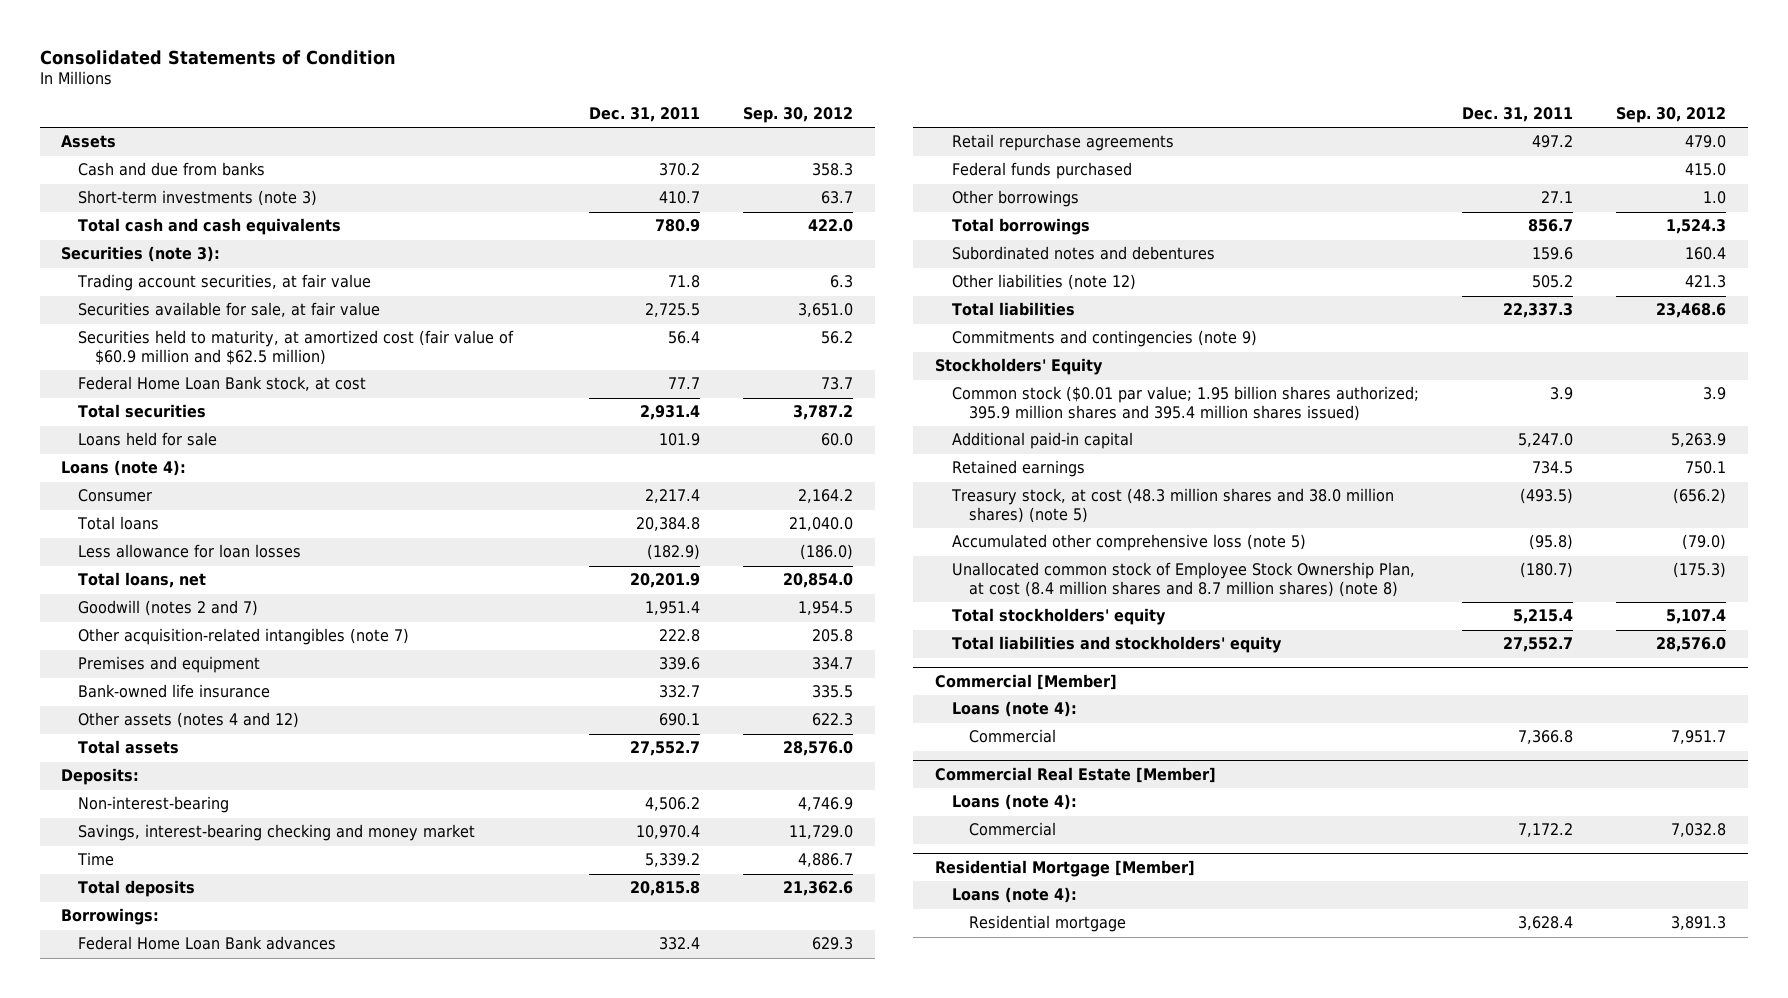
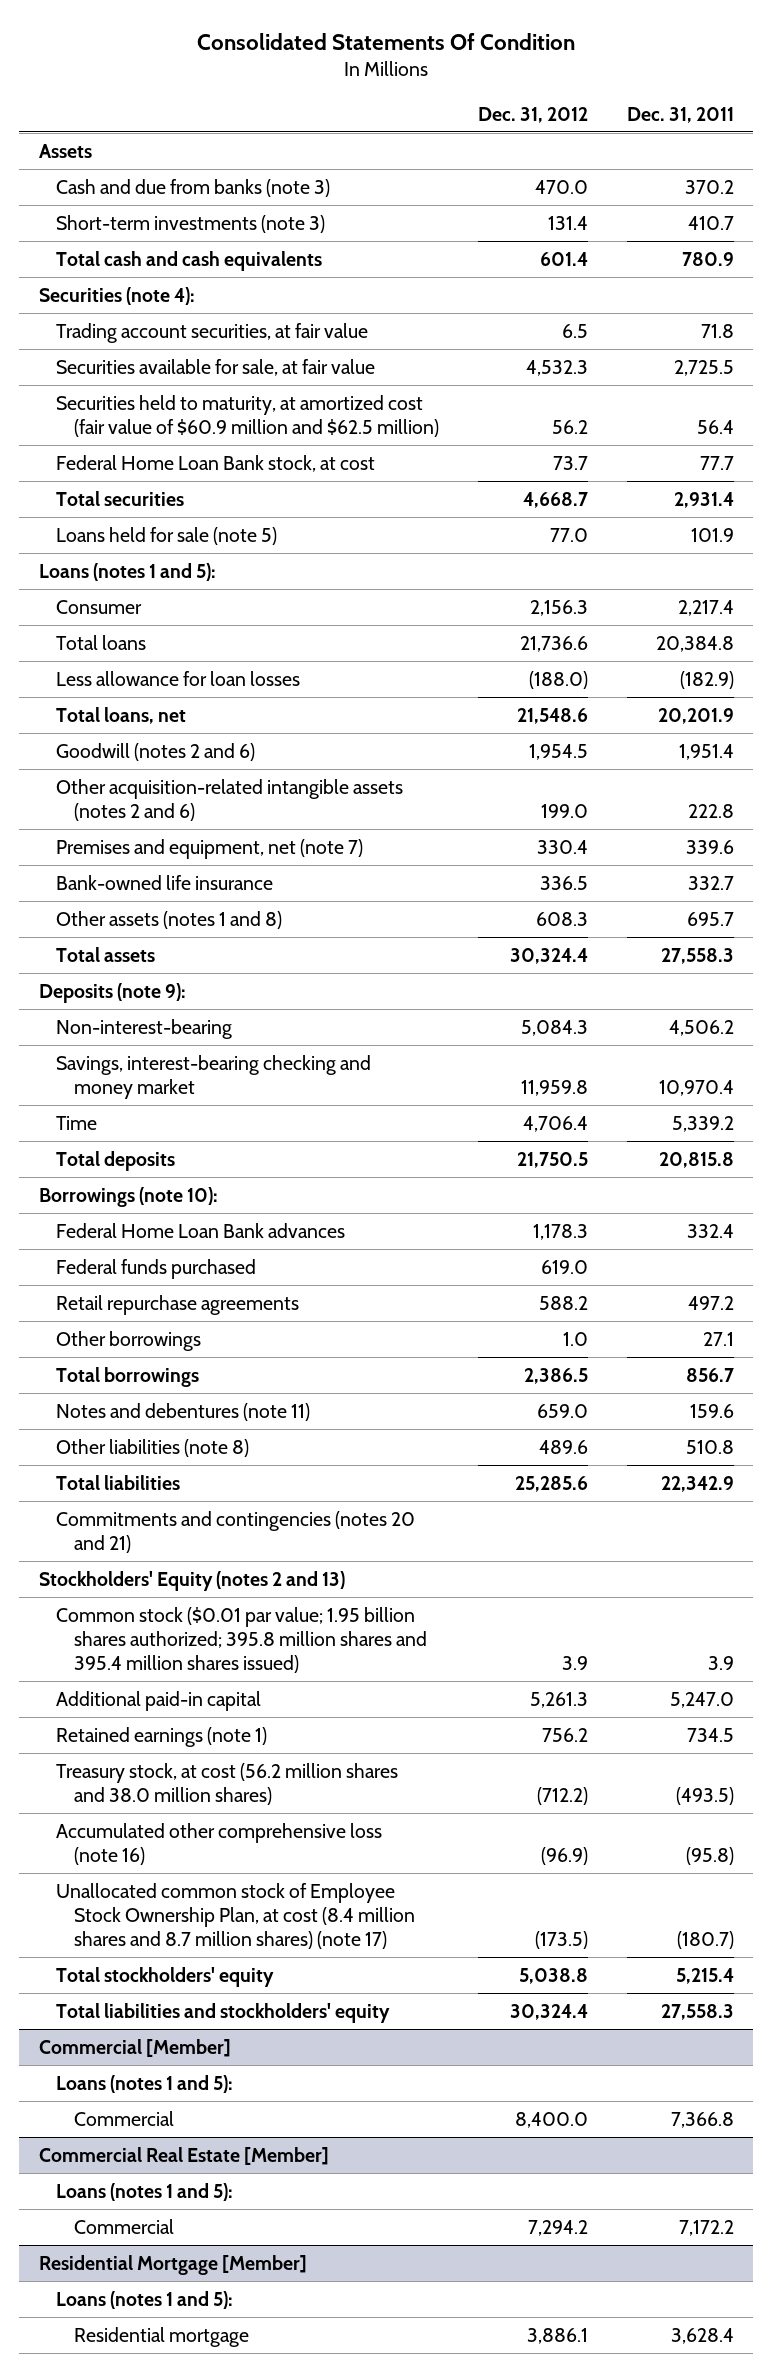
[39,49,396,65] Consolidated Statements of Condition -> [197,32,576,50] Consolidated Statements Of Condition
[743,107,854,124] Sep. 30, 2012 -> none
none -> [477,106,588,123] Dec. 31, 2012
[78,162,266,177] Cash and due from banks -> [56,178,331,197] Cash and due from banks (note 3)
[61,246,221,263] Securities (note 3): -> [38,286,195,305] Securities (note 4):
[78,432,218,447] Loans held for sale -> [56,526,278,545] Loans held for sale (note 5)
[61,460,187,477] Loans (note 4): -> [38,562,216,581] Loans (notes 1 and 5):
[78,600,259,617] Goodwill (notes 2 and 7) -> [56,742,256,761] Goodwill (notes 2 and 6)
[78,628,410,646] Other acquisition-related intangibles (note 7) -> [56,778,404,821] Other acquisition-related intangible assets (notes 2 and 6)
[78,656,261,674] Premises and equipment -> [56,838,364,859] Premises and equipment, net (note 7)
[78,712,300,729] Other assets (notes 4 and 12) -> [56,910,283,929] Other assets (notes 1 and 8)
[658,713,700,727] 690.1 -> [686,911,734,926] 695.7
[629,741,700,757] 27,552.7 -> [660,947,734,964] 27,558.3
[61,768,140,786] Deposits: -> [38,982,186,1003] Deposits (note 9):
[61,908,160,926] Borrowings: -> [38,1186,218,1207] Borrowings (note 10):
[951,134,1174,152] Retail repurchase agreements -> [56,1294,300,1315] Retail repurchase agreements
[951,246,1215,261] Subordinated notes and debentures -> [56,1402,311,1421] Notes and debentures (note 11)
[951,274,1136,291] Other liabilities (note 12) -> [56,1438,250,1457] Other liabilities (note 8)
[1532,275,1574,289] 505.2 -> [685,1439,734,1454] 510.8
[1503,303,1574,319] 22,337.3 -> [660,1475,734,1492] 22,342.9
[951,330,1257,348] Commitments and contingencies (note 9) -> [56,1510,416,1553] Commitments and contingencies (notes 20 and 21)
[934,358,1103,376] Stockholders' Equity -> [38,1570,345,1591] Stockholders' Equity (notes 2 and 13)
[951,386,1419,421] Common stock ($0.01 par value; 1.95 billion shares authorized; 395.9 million shares and 395.4 million shares issued) -> [56,1606,427,1674] Common stock ($0.01 par value; 1.95 billion shares authorized; 395.8 million shares and 395.4 million shares issued)
[951,460,1085,478] Retained earnings -> [56,1726,268,1747] Retained earnings (note 1)
[950,488,1394,523] Treasury stock, at cost (48.3 million shares and 38.0 million shares) (note 5) -> [56,1762,399,1805] Treasury stock, at cost (56.2 million shares and 38.0 million shares)
[951,534,1306,552] Accumulated other comprehensive loss (note 5) -> [56,1822,383,1865] Accumulated other comprehensive loss (note 16)
[951,562,1415,597] Unallocated common stock of Employee Stock Ownership Plan, at cost (8.4 million shares and 8.7 million shares) (note 8) -> [56,1882,415,1950] Unallocated common stock of Employee Stock Ownership Plan, at cost (8.4 million shares and 8.7 million shares) (note 17)
[1503,637,1574,653] 27,552.7 -> [660,2003,734,2020] 27,558.3
[951,701,1077,718] Loans (note 4): -> [56,2074,234,2093] Loans (notes 1 and 5):
[951,794,1077,811] Loans (note 4): -> [56,2182,234,2201] Loans (notes 1 and 5):
[951,887,1077,904] Loans (note 4): -> [56,2290,234,2309] Loans (notes 1 and 5):

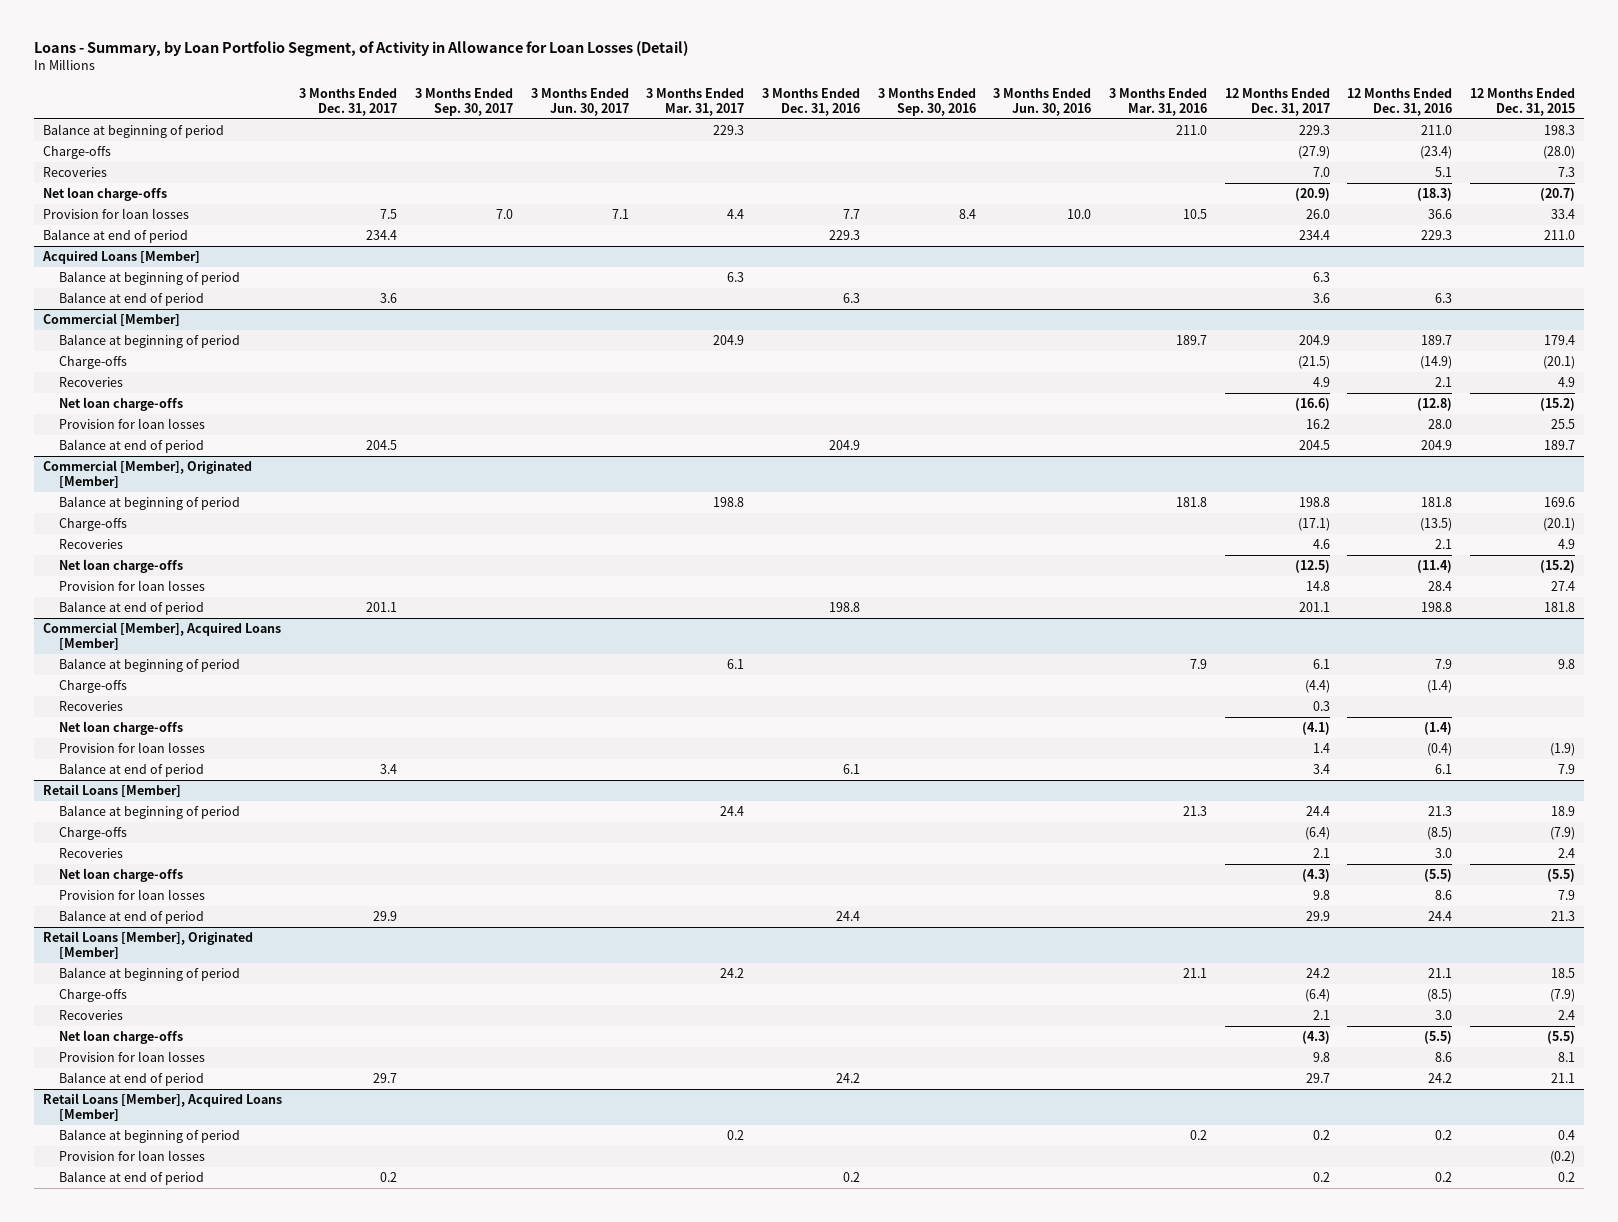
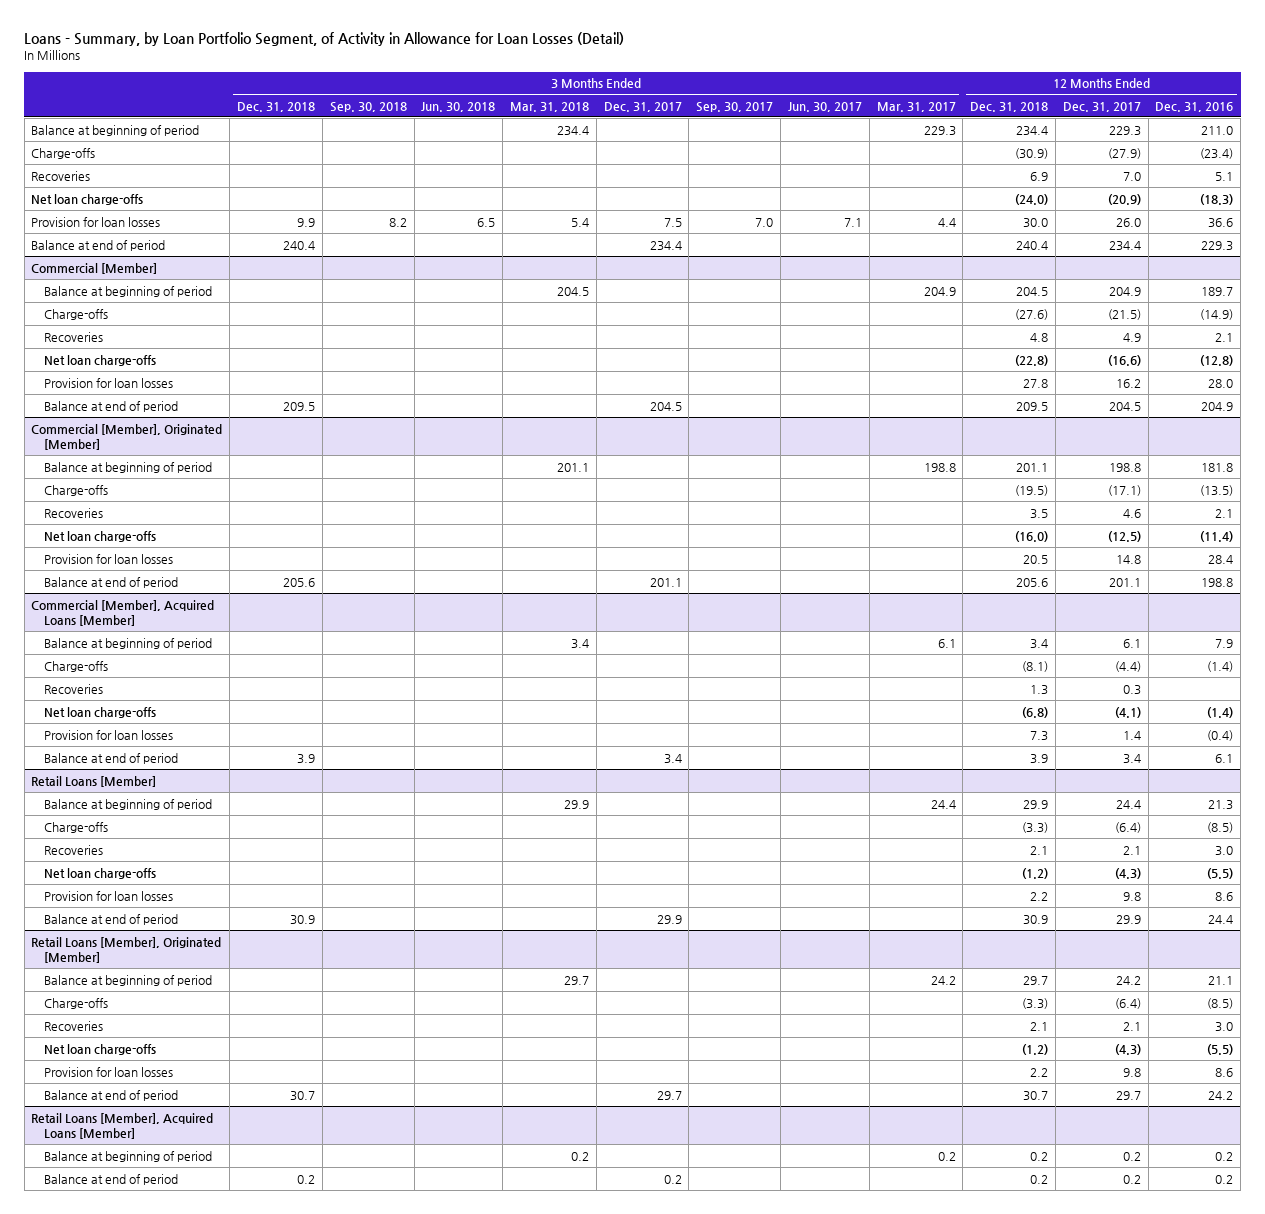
[762,88,861,116] 3 Months Ended Dec. 31, 2016 -> none
[877,88,976,116] 3 Months Ended Sep. 30, 2016 -> none
[993,88,1092,116] 3 Months Ended Jun. 30, 2016 -> none
[1108,88,1207,116] 3 Months Ended Mar. 31, 2016 -> none
[1469,88,1575,116] 12 Months Ended Dec. 31, 2015 -> none
none -> [237,101,316,112] Dec. 31, 2018
none -> [329,101,407,112] Sep. 30, 2018
none -> [421,101,496,112] Jun. 30, 2018
none -> [509,101,589,112] Mar. 31, 2018
none -> [970,101,1049,112] Dec. 31, 2018
[41,251,200,265] Acquired Loans [Member] -> none
[58,271,240,286] Balance at beginning of period -> none
[58,292,204,307] Balance at end of period -> none
[58,1150,205,1162] Provision for loan losses -> none

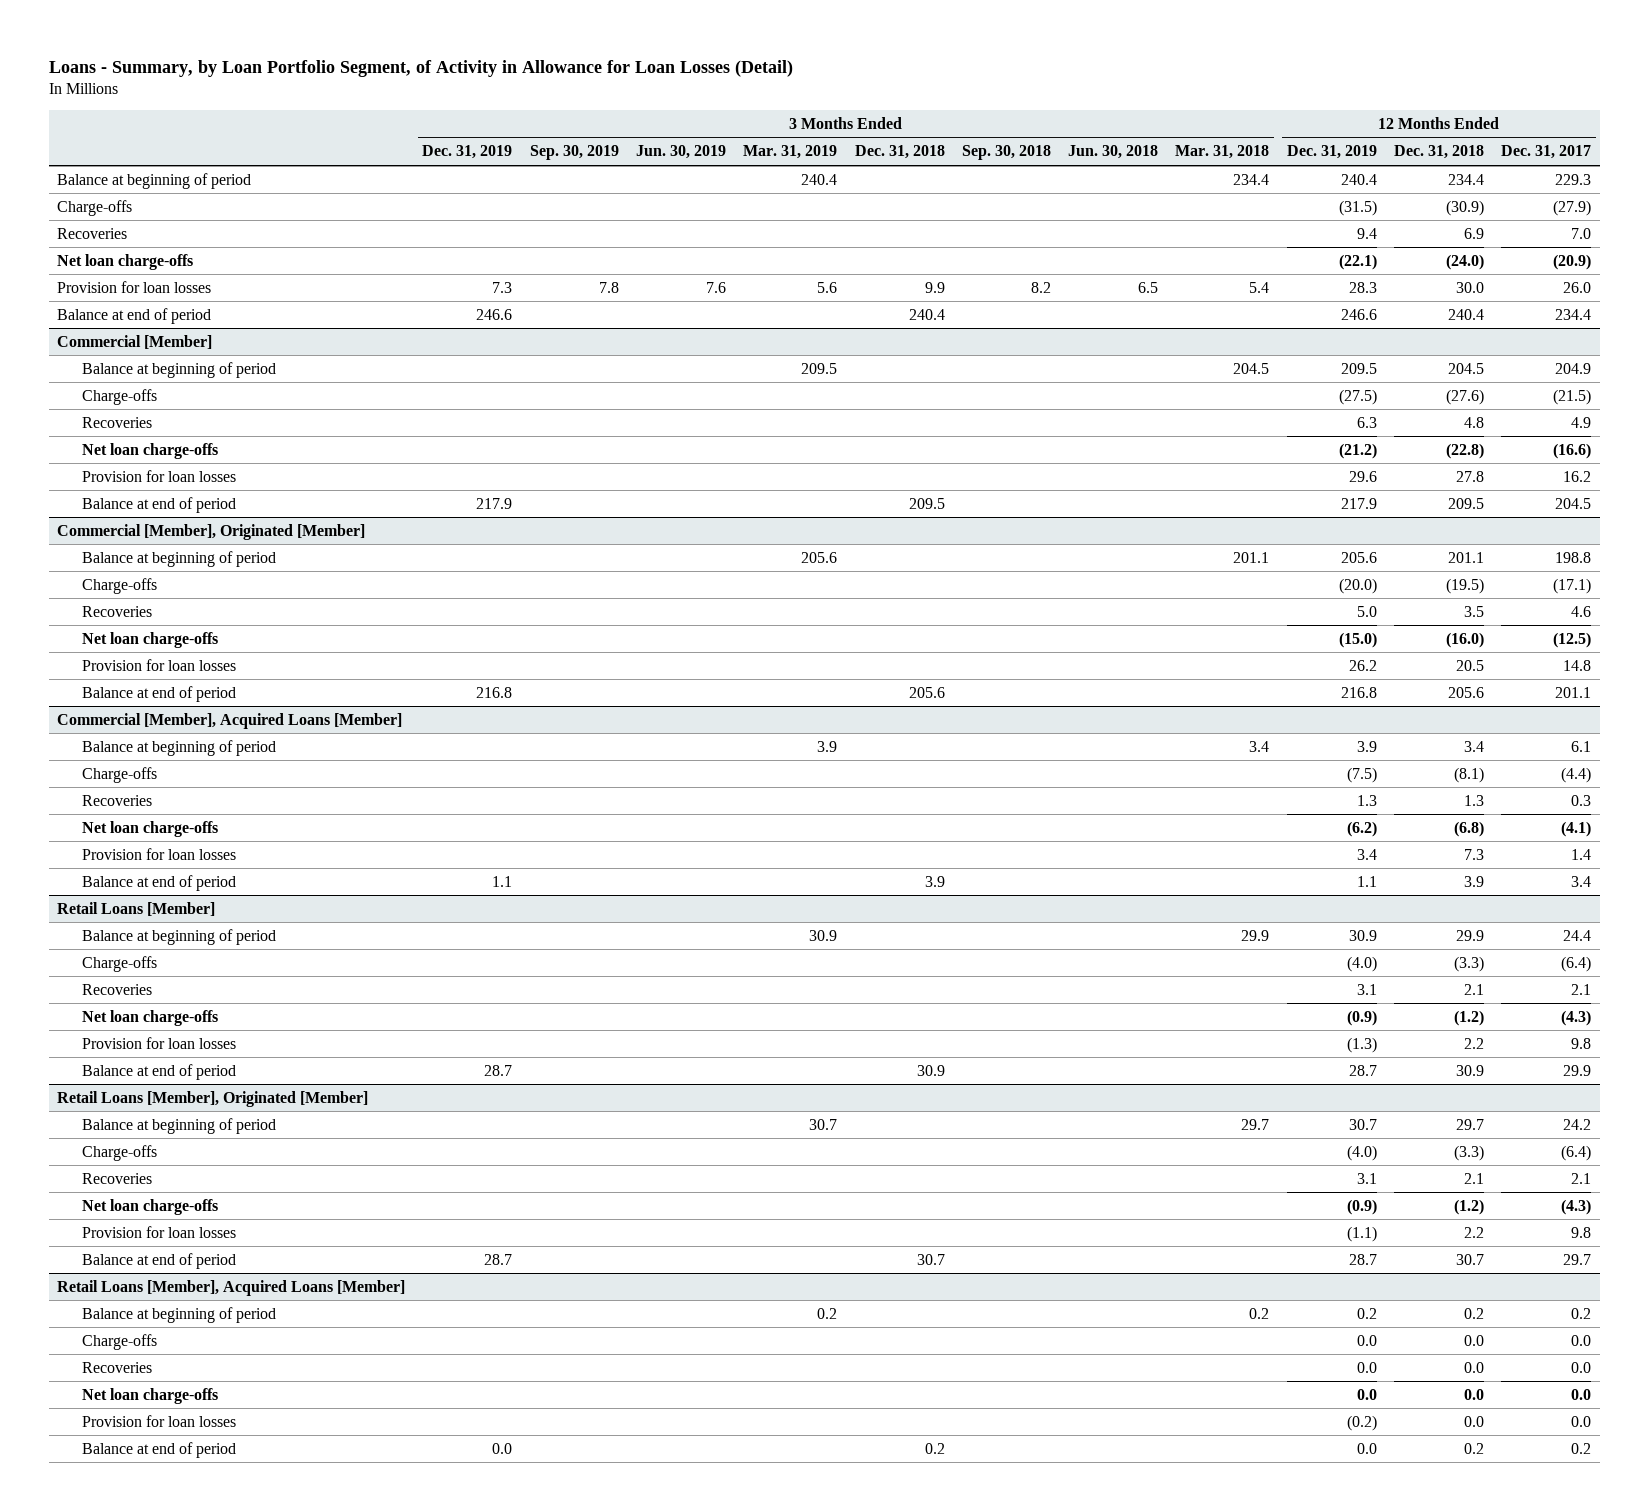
[603,101,682,112] Dec. 31, 2017 -> none
[696,101,774,112] Sep. 30, 2017 -> none
[787,101,862,112] Jun. 30, 2017 -> none
[876,101,956,112] Mar. 31, 2017 -> none
[1155,101,1234,112] Dec. 31, 2016 -> none
none -> [422,145,513,160] Dec. 31, 2019
none -> [529,145,619,161] Sep. 30, 2019
none -> [635,145,726,160] Jun. 30, 2019
none -> [743,145,838,160] Mar. 31, 2019
none -> [1286,145,1377,160] Dec. 31, 2019
none -> [81,1333,157,1350] Charge-offs
none -> [81,1361,152,1373] Recoveries
none -> [81,1387,218,1404] Net loan charge-offs
none -> [81,1414,236,1427] Provision for loan losses

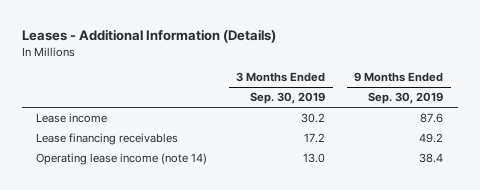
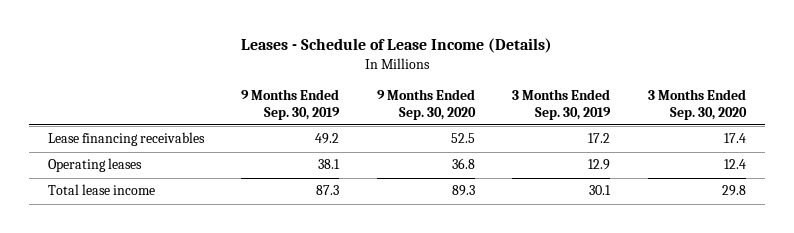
[21,28,276,43] Leases - Additional Information (Details) -> [240,38,552,54] Leases - Schedule of Lease Income (Details)
none -> [376,89,476,120] 9 Months Ended Sep. 30, 2020
none -> [647,89,747,120] 3 Months Ended Sep. 30, 2020
[36,113,108,124] Lease income -> none
[36,153,208,166] Operating lease income (note 14) -> none
none -> [47,158,142,173] Operating leases
none -> [47,184,155,196] Total lease income

